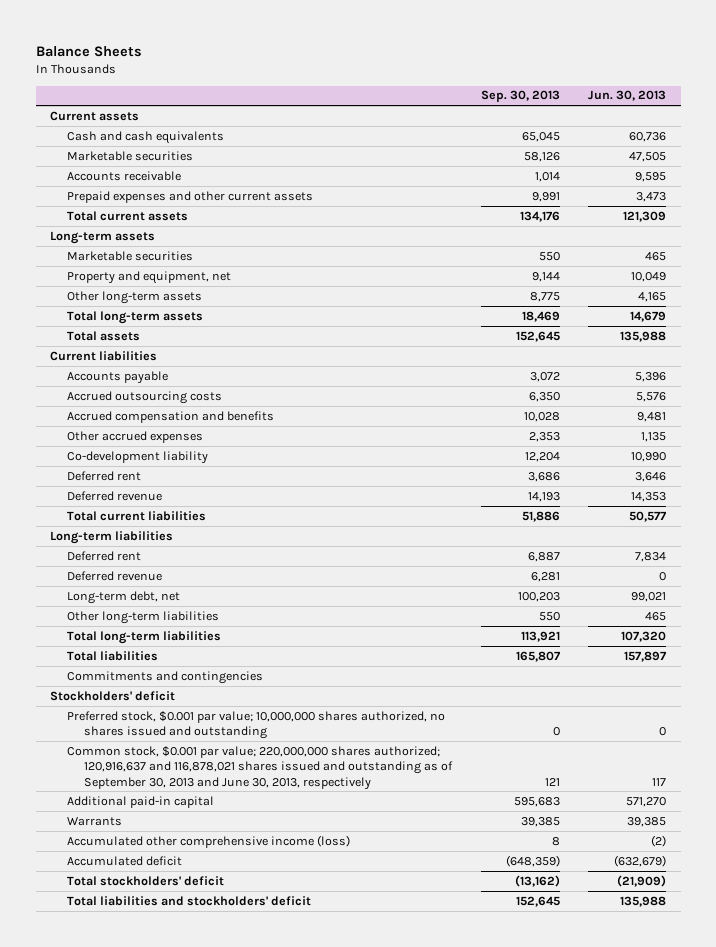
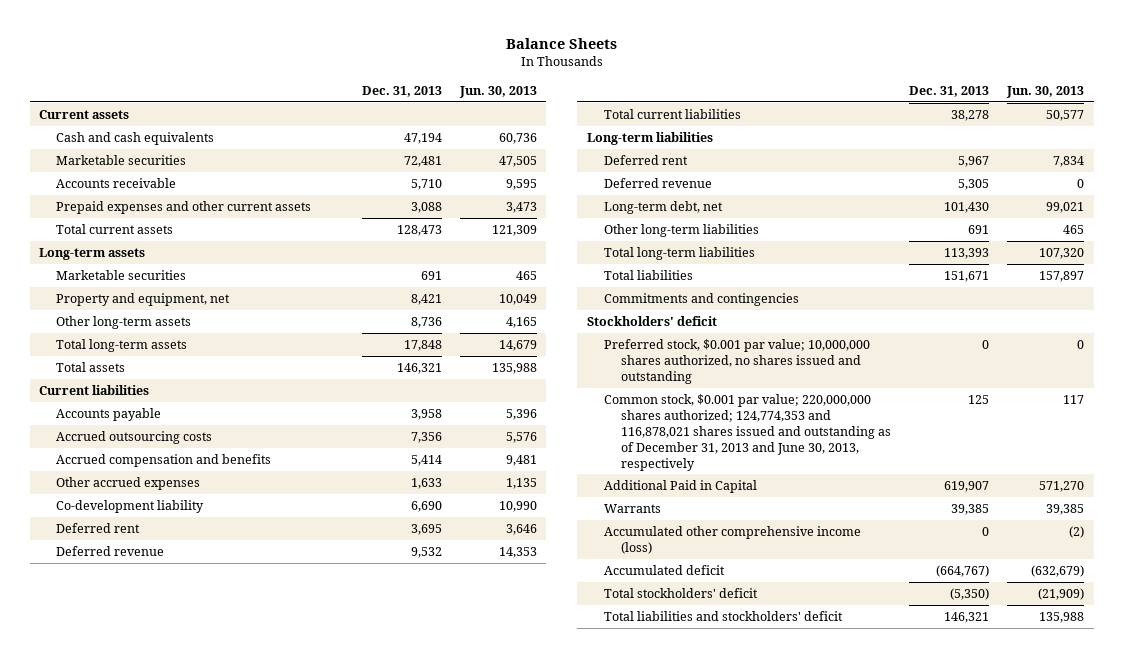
[480,90,560,103] Sep. 30, 2013 -> none
none -> [361,85,442,97] Dec. 31, 2013
[66,745,453,790] Common stock, $0.001 par value; 220,000,000 shares authorized; 120,916,637 and 116,878,021 shares issued and outstanding as of September 30, 2013 and June 30, 2013, respectively -> [603,393,892,471] Common stock, $0.001 par value; 220,000,000 shares authorized; 124,774,353 and 116,878,021 shares issued and outstanding as of December 31, 2013 and June 30, 2013, respectively
[66,795,214,808] Additional paid-in capital -> [603,479,757,493] Additional Paid in Capital

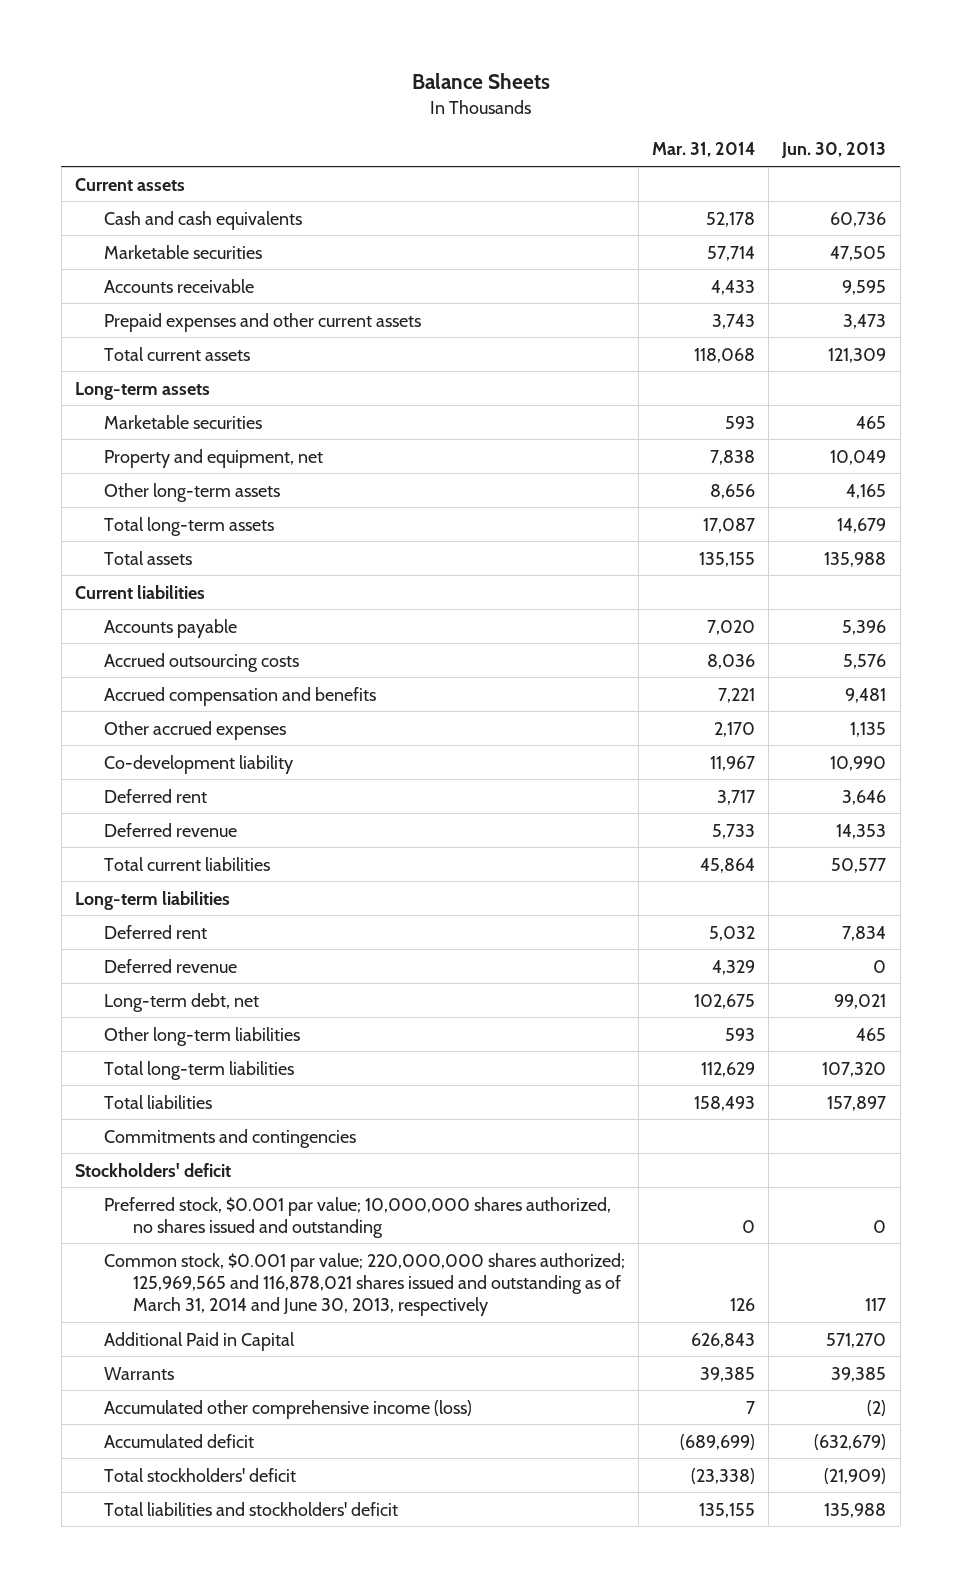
[361,85,442,97] Dec. 31, 2013 -> none
none -> [652,142,756,158] Mar. 31, 2014
[603,393,892,471] Common stock, $0.001 par value; 220,000,000 shares authorized; 124,774,353 and 116,878,021 shares issued and outstanding as of December 31, 2013 and June 30, 2013, respectively -> [103,1252,625,1316] Common stock, $0.001 par value; 220,000,000 shares authorized; 125,969,565 and 116,878,021 shares issued and outstanding as of March 31, 2014 and June 30, 2013, respectively

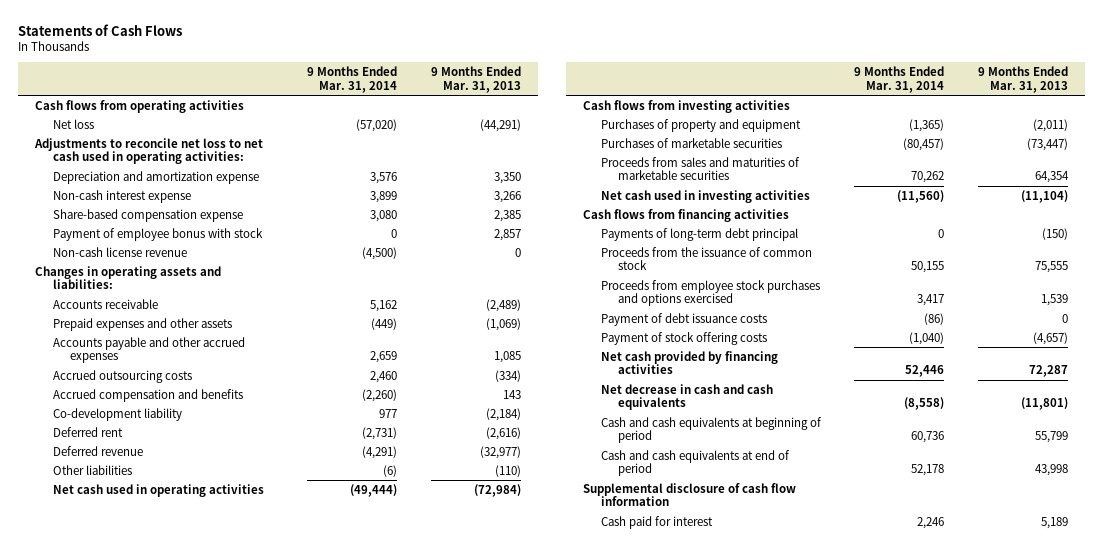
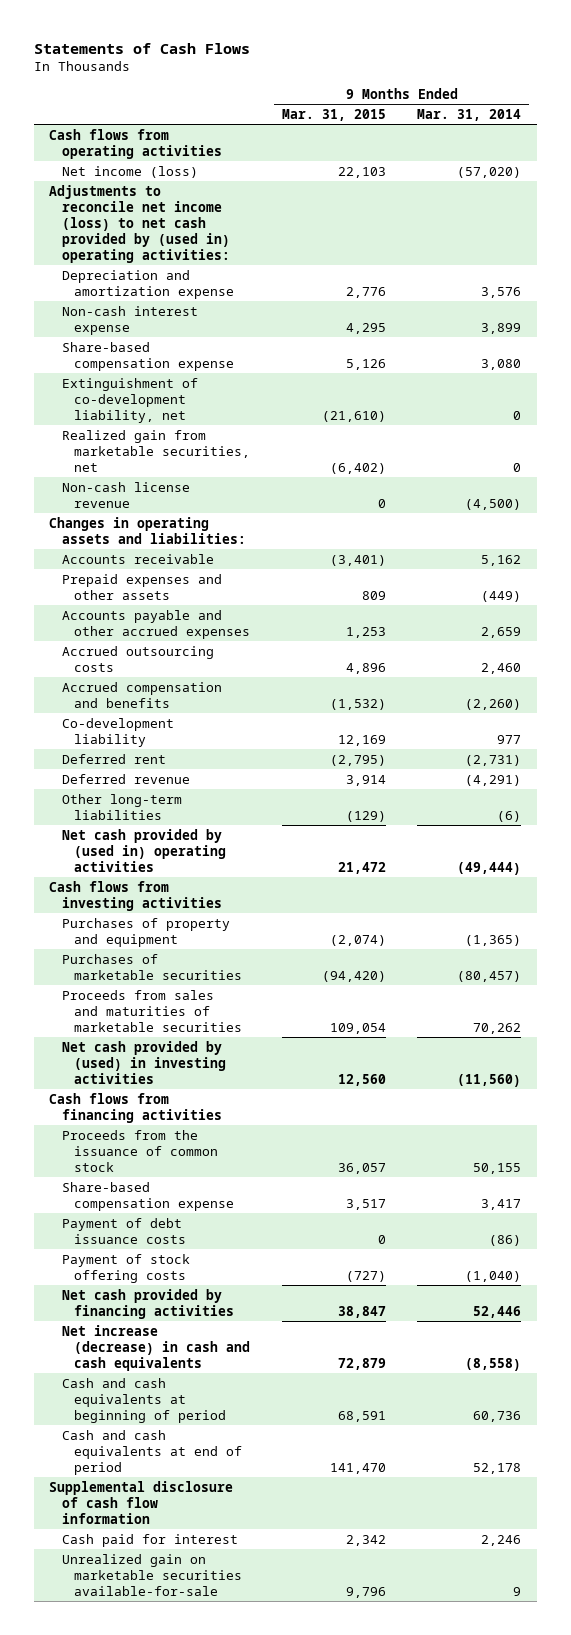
[430,65,521,93] 9 Months Ended Mar. 31, 2013 -> none
none -> [281,109,386,122] Mar. 31, 2015
[52,118,94,129] Net loss -> [61,165,198,178] Net income (loss)
[34,137,264,165] Adjustments to reconcile net loss to net cash used in operating activities: -> [49,184,230,263] Adjustments to reconcile net income (loss) to net cash provided by (used in) operating activities:
[52,227,263,241] Payment of employee bonus with stock -> none
none -> [61,377,198,423] Extinguishment of co-development liability, net
none -> [61,429,251,472] Realized gain from marketable securities, net
[52,464,132,475] Other liabilities -> [61,793,182,820] Other long-term liabilities
[52,483,264,497] Net cash used in operating activities -> [61,828,227,872] Net cash provided by (used in) operating activities
[600,189,810,203] Net cash used in investing activities -> [61,1040,227,1084] Net cash provided by (used) in investing activities
[600,227,798,241] Payments of long-term debt principal -> none
[600,279,820,307] Proceeds from employee stock purchases and options exercised -> [61,1181,235,1211] Share-based compensation expense
[600,383,773,411] Net decrease in cash and cash equivalents -> [61,1324,251,1371] Net increase (decrease) in cash and cash equivalents
none -> [61,1553,243,1596] Unrealized gain on marketable securities available-for-sale

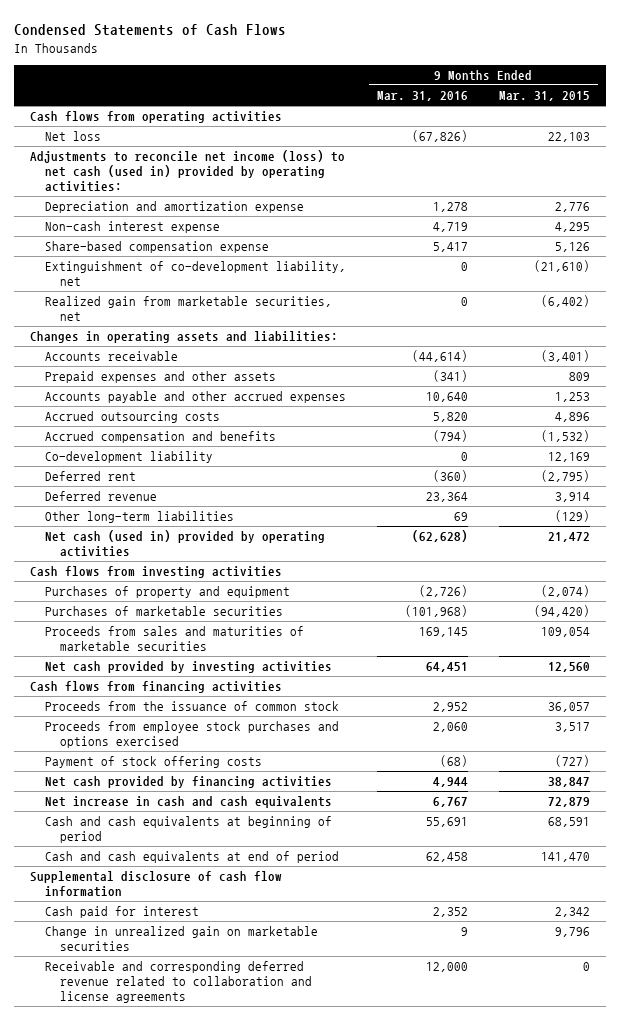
[33,42,250,54] Statements of Cash Flows -> [13,24,286,37] Condensed Statements of Cash Flows
[417,109,522,122] Mar. 31, 2014 -> none
none -> [376,91,468,102] Mar. 31, 2016
[61,165,198,178] Net income (loss) -> [44,131,101,142] Net loss
[49,184,230,263] Adjustments to reconcile net income (loss) to net cash provided by (used in) operating activities: -> [29,150,345,193] Adjustments to reconcile net income (loss) to net cash (used in) provided by operating activities:
[61,481,190,508] Non-cash license revenue -> none
[61,828,227,872] Net cash provided by (used in) operating activities -> [44,530,325,558] Net cash (used in) provided by operating activities
[61,1040,227,1084] Net cash provided by (used) in investing activities -> [44,661,332,674] Net cash provided by investing activities
[61,1217,187,1244] Payment of debt issuance costs -> none
[61,1181,235,1211] Share-based compensation expense -> [44,721,339,749] Proceeds from employee stock purchases and options exercised
[61,1324,251,1371] Net increase (decrease) in cash and cash equivalents -> [44,796,332,809] Net increase in cash and cash equivalents
[61,1553,243,1596] Unrealized gain on marketable securities available-for-sale -> [44,926,318,952] Change in unrealized gain on marketable securities
none -> [44,961,312,1004] Receivable and corresponding deferred revenue related to collaboration and license agreements

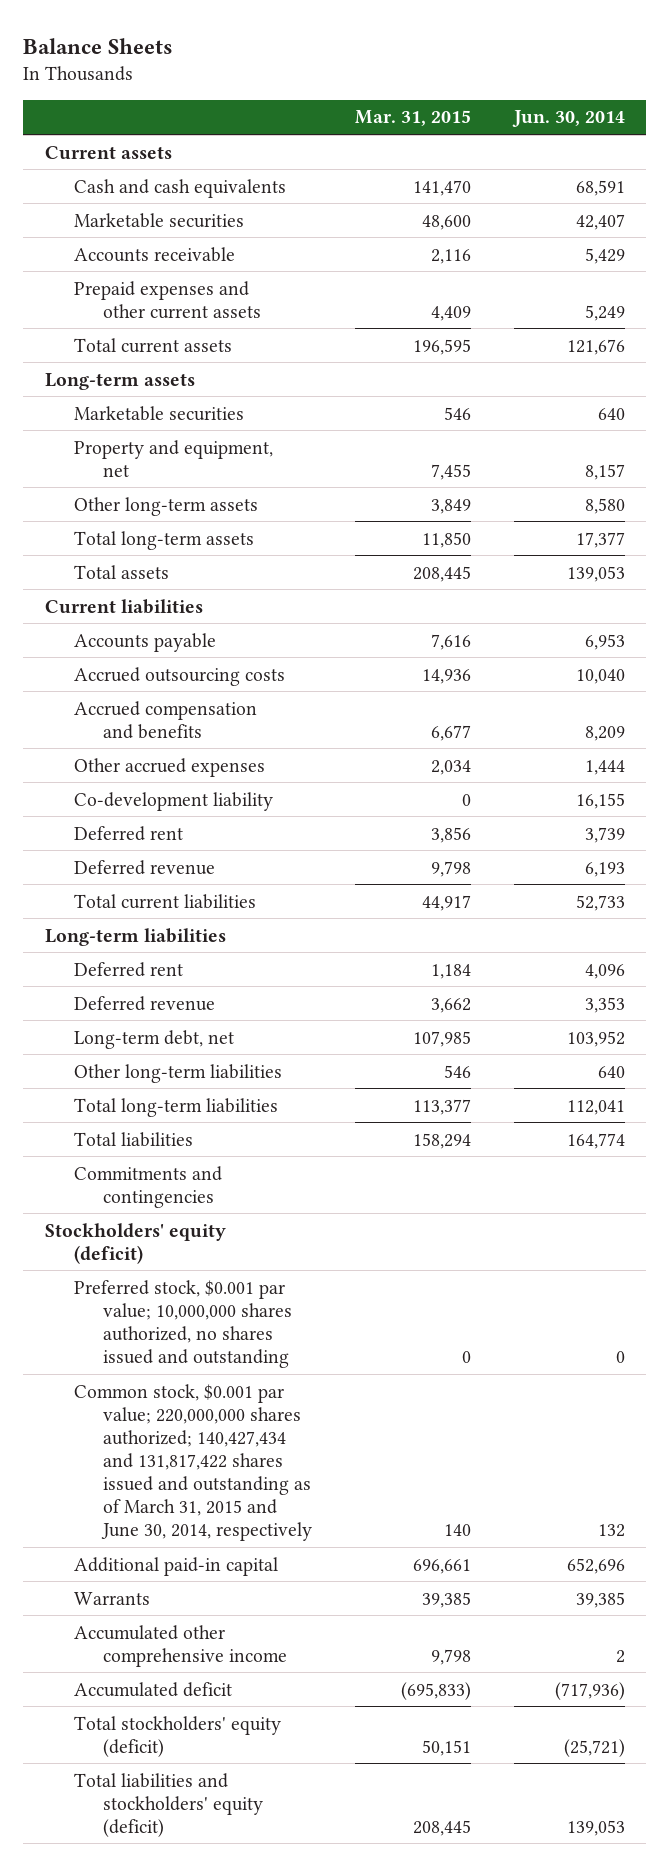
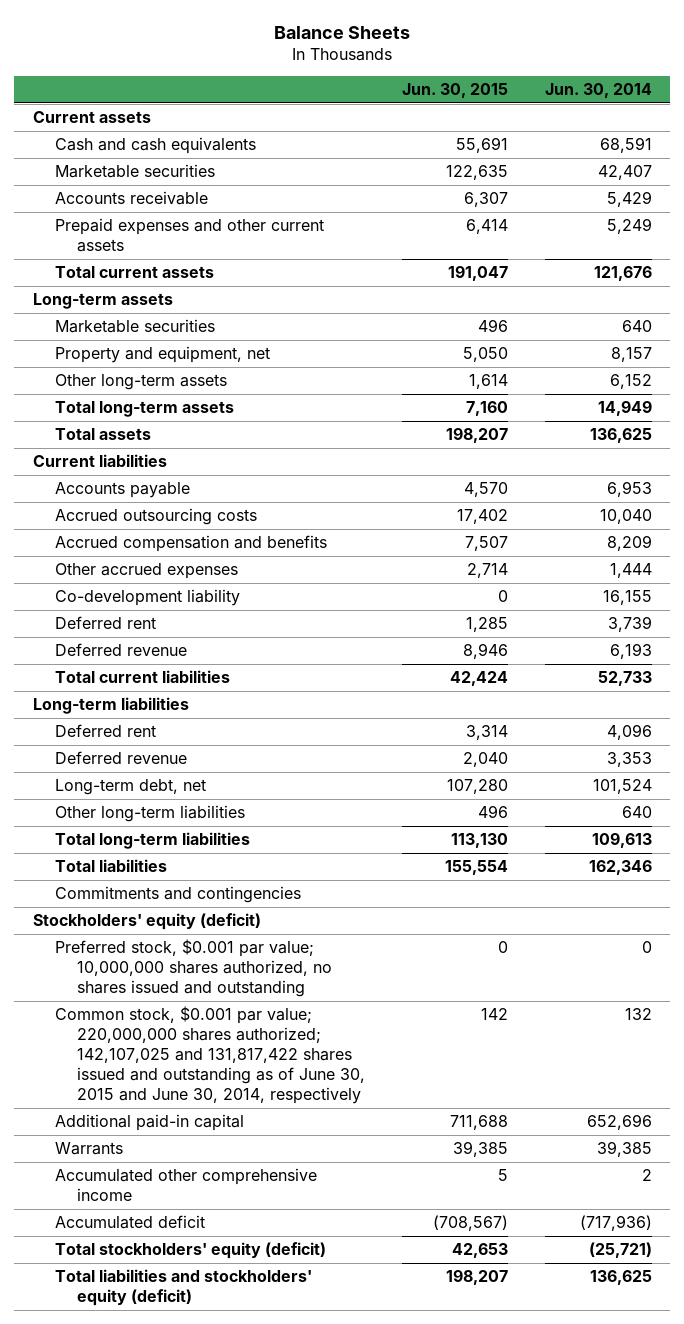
[354,110,471,127] Mar. 31, 2015 -> none
none -> [401,83,508,99] Jun. 30, 2015
[584,497,625,514] 8,580 -> [609,374,652,390] 6,152
[575,531,625,548] 17,377 -> [597,400,652,417] 14,949
[566,565,625,582] 139,053 -> [589,428,652,444] 136,625
[566,1030,625,1047] 103,952 -> [592,779,652,795] 101,524
[566,1099,625,1115] 112,041 -> [591,832,652,849] 109,613
[566,1132,625,1149] 164,774 -> [588,860,652,876] 162,346
[73,1383,312,1541] Common stock, $0.001 par value; 220,000,000 shares authorized; 140,427,434 and 131,817,422 shares issued and outstanding as of March 31, 2015 and June 30, 2014, respectively -> [54,1006,365,1105] Common stock, $0.001 par value; 220,000,000 shares authorized; 142,107,025 and 131,817,422 shares issued and outstanding as of June 30, 2015 and June 30, 2014, respectively
[566,1819,625,1836] 139,053 -> [589,1270,652,1286] 136,625

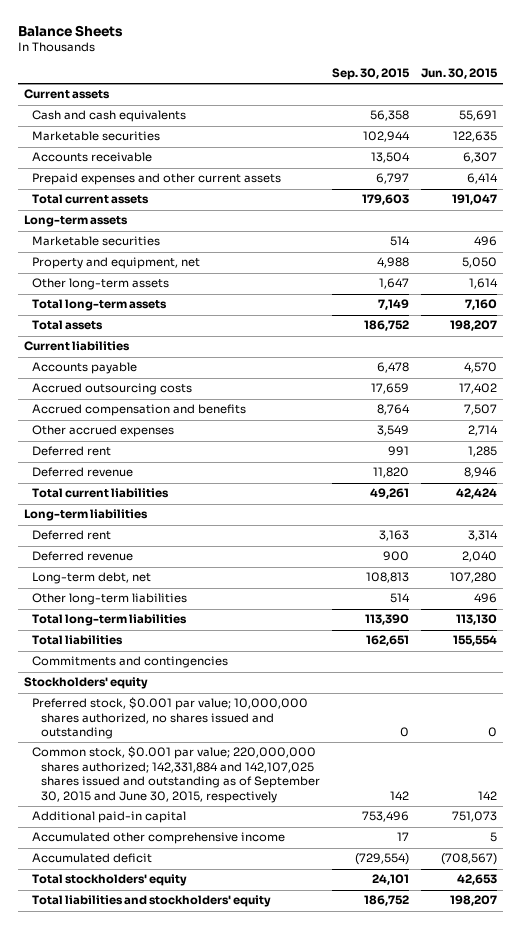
[544,83,652,99] Jun. 30, 2014 -> none
none -> [331,68,410,81] Sep. 30, 2015
[54,589,240,607] Co-development liability -> none
[32,913,261,931] Stockholders' equity (deficit) -> [23,677,148,690] Stockholders' equity
[54,1142,123,1156] Warrants -> none
[54,1006,365,1105] Common stock, $0.001 par value; 220,000,000 shares authorized; 142,107,025 and 131,817,422 shares issued and outstanding as of June 30, 2015 and June 30, 2014, respectively -> [32,746,320,803] Common stock, $0.001 par value; 220,000,000 shares authorized; 142,331,884 and 142,107,025 shares issued and outstanding as of September 30, 2015 and June 30, 2015, respectively
[449,1115,508,1131] 711,688 -> [451,811,497,823] 751,073
[54,1242,326,1260] Total stockholders' equity (deficit) -> [32,874,188,887] Total stockholders' equity
[54,1269,312,1307] Total liabilities and stockholders' equity (deficit) -> [32,895,272,908] Total liabilities and stockholders' equity

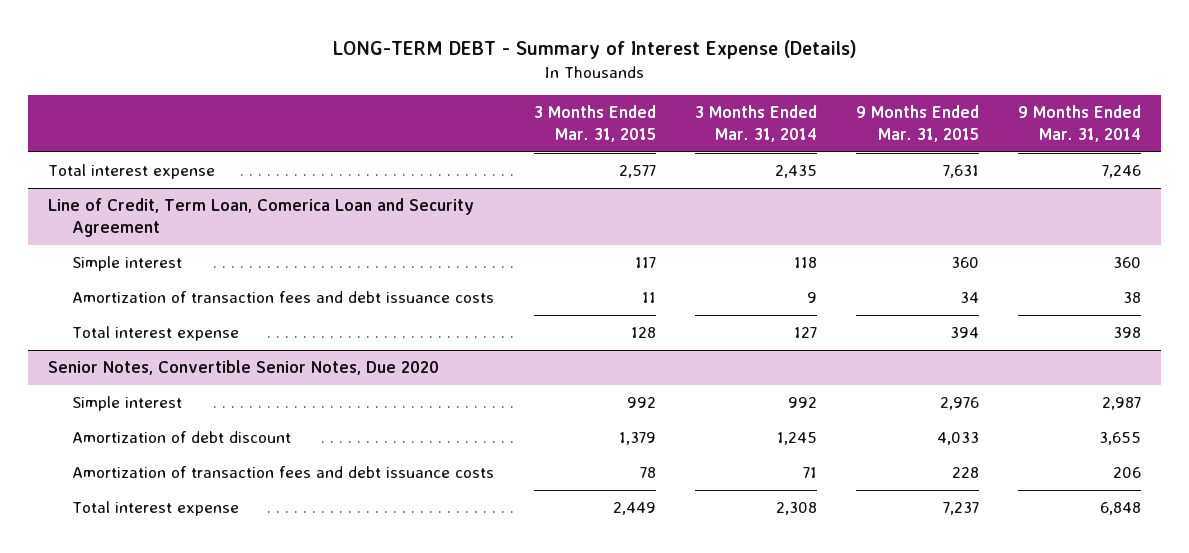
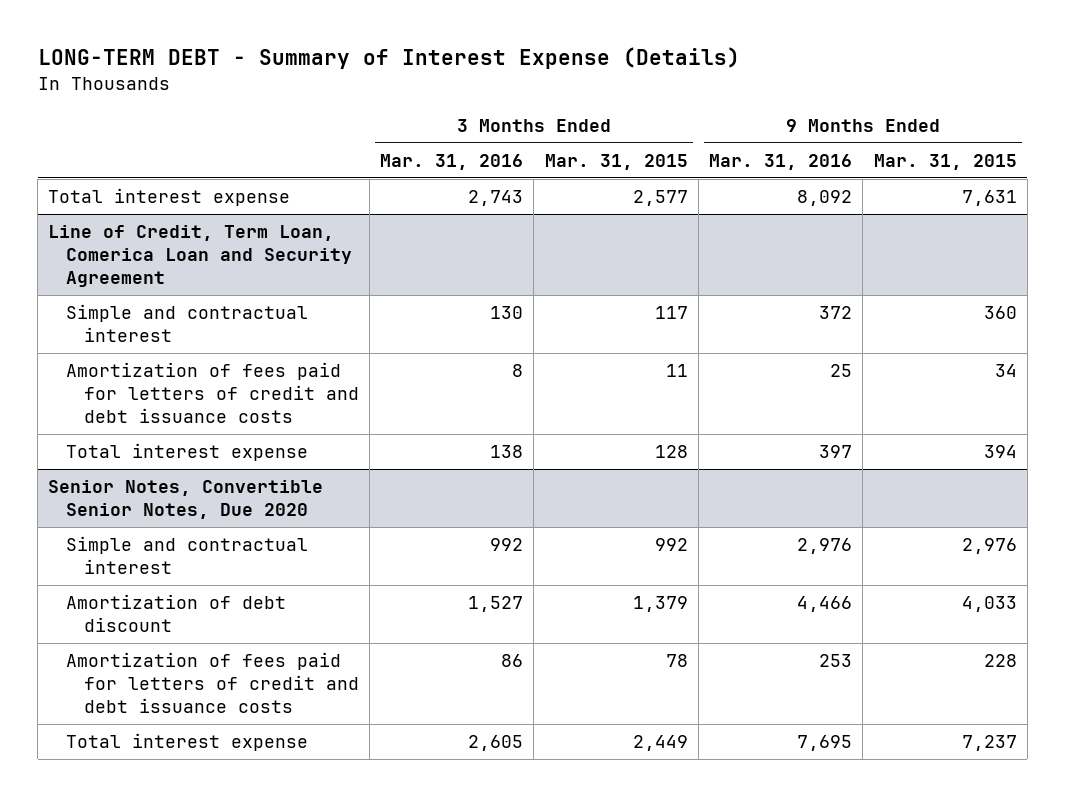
[694,105,817,143] 3 Months Ended Mar. 31, 2014 -> none
[1018,105,1142,143] 9 Months Ended Mar. 31, 2014 -> none
none -> [380,153,524,170] Mar. 31, 2016
none -> [709,153,853,170] Mar. 31, 2016
[72,256,183,272] Simple interest -> [65,304,308,343] Simple and contractual interest
[72,291,495,304] Amortization of transaction fees and debt issuance costs -> [65,362,359,424] Amortization of fees paid for letters of credit and debt issuance costs
[72,396,183,412] Simple interest -> [65,536,308,575] Simple and contractual interest
[72,466,495,479] Amortization of transaction fees and debt issuance costs -> [65,652,359,714] Amortization of fees paid for letters of credit and debt issuance costs

